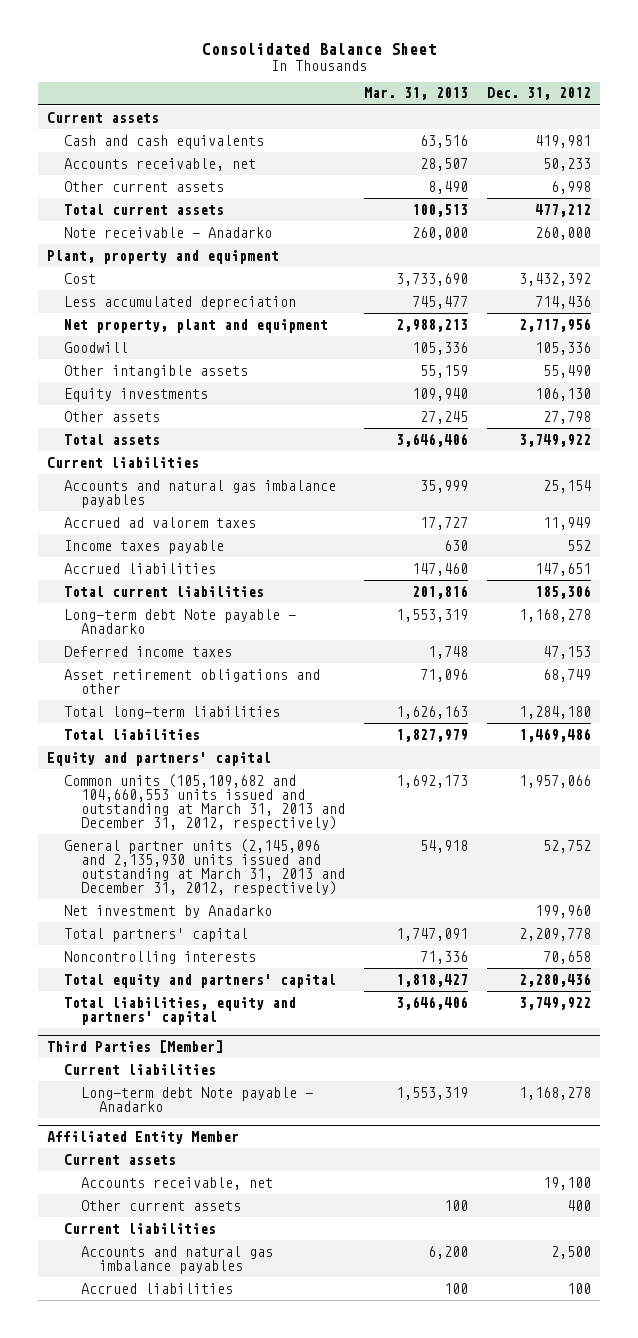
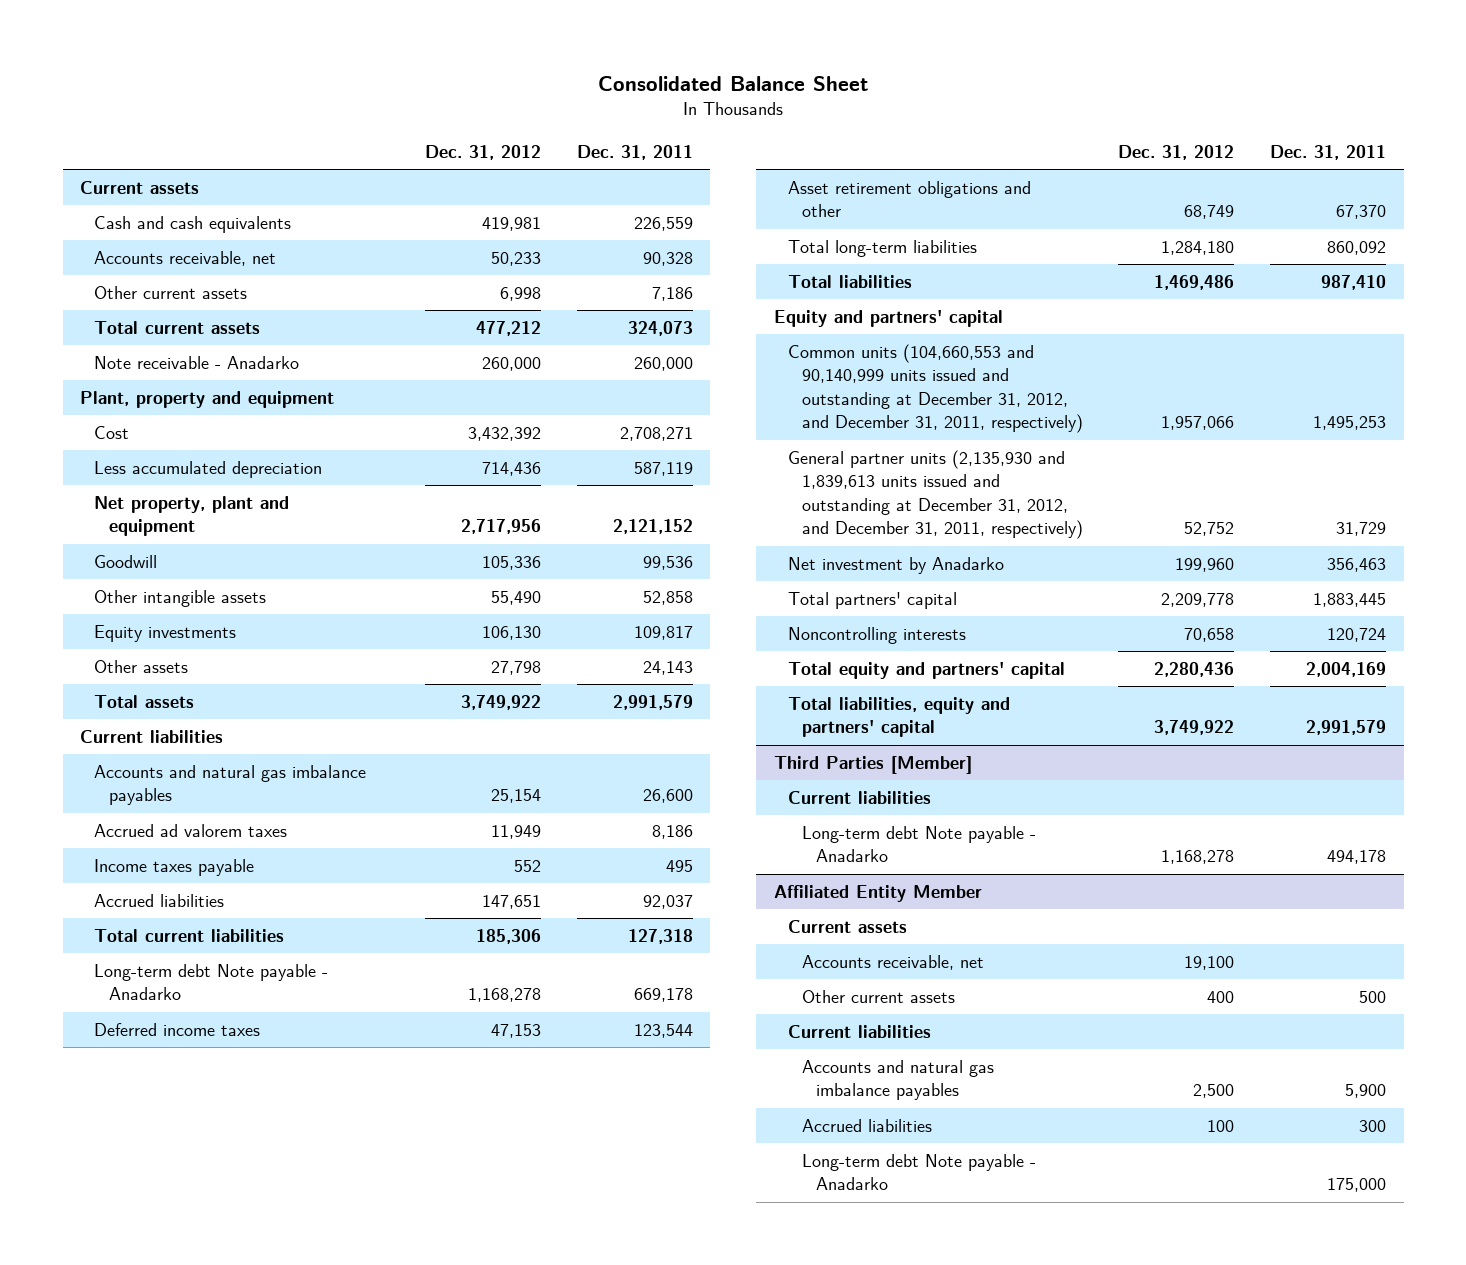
[364,87,469,101] Mar. 31, 2013 -> none
none -> [576,144,693,160] Dec. 31, 2011
[64,773,346,832] Common units (105,109,682 and 104,660,553 units issued and outstanding at March 31, 2013 and December 31, 2012, respectively) -> [787,344,1083,434] Common units (104,660,553 and 90,140,999 units issued and outstanding at December 31, 2012, and December 31, 2011, respectively)
[64,838,346,897] General partner units (2,145,096 and 2,135,930 units issued and outstanding at March 31, 2013 and December 31, 2012, respectively) -> [787,450,1083,540] General partner units (2,135,930 and 1,839,613 units issued and outstanding at December 31, 2012, and December 31, 2011, respectively)
none -> [801,1154,1036,1191] Long-term debt Note payable - Anadarko

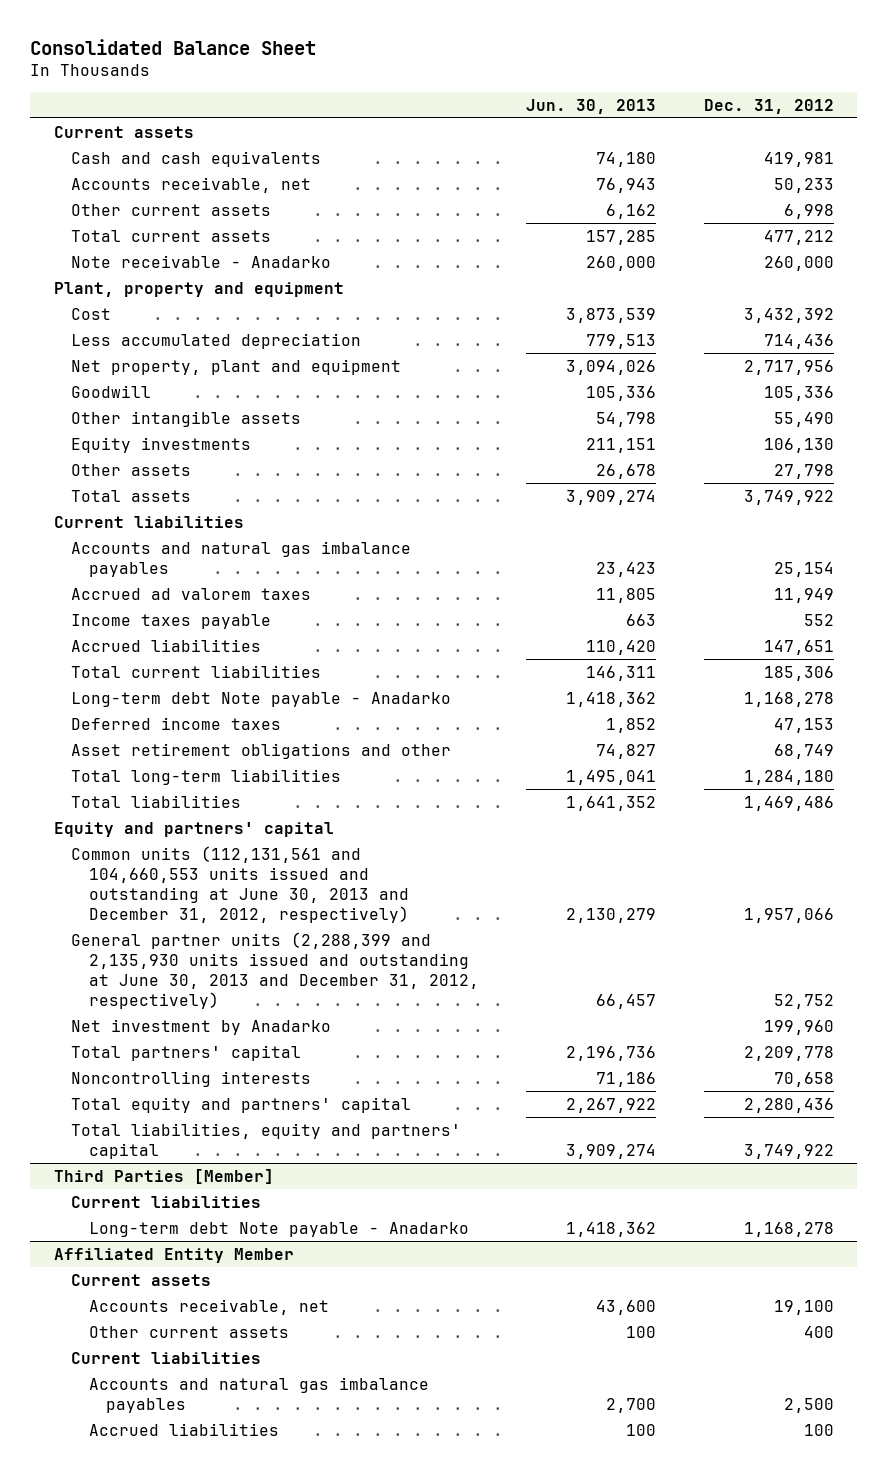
[576,144,693,160] Dec. 31, 2011 -> none
none -> [526,98,657,114] Jun. 30, 2013
[787,344,1083,434] Common units (104,660,553 and 90,140,999 units issued and outstanding at December 31, 2012, and December 31, 2011, respectively) -> [71,845,409,924] Common units (112,131,561 and 104,660,553 units issued and outstanding at June 30, 2013 and December 31, 2012, respectively)
[787,450,1083,540] General partner units (2,135,930 and 1,839,613 units issued and outstanding at December 31, 2012, and December 31, 2011, respectively) -> [71,931,479,1010] General partner units (2,288,399 and 2,135,930 units issued and outstanding at June 30, 2013 and December 31, 2012, respectively)
[801,1154,1036,1191] Long-term debt Note payable - Anadarko -> none

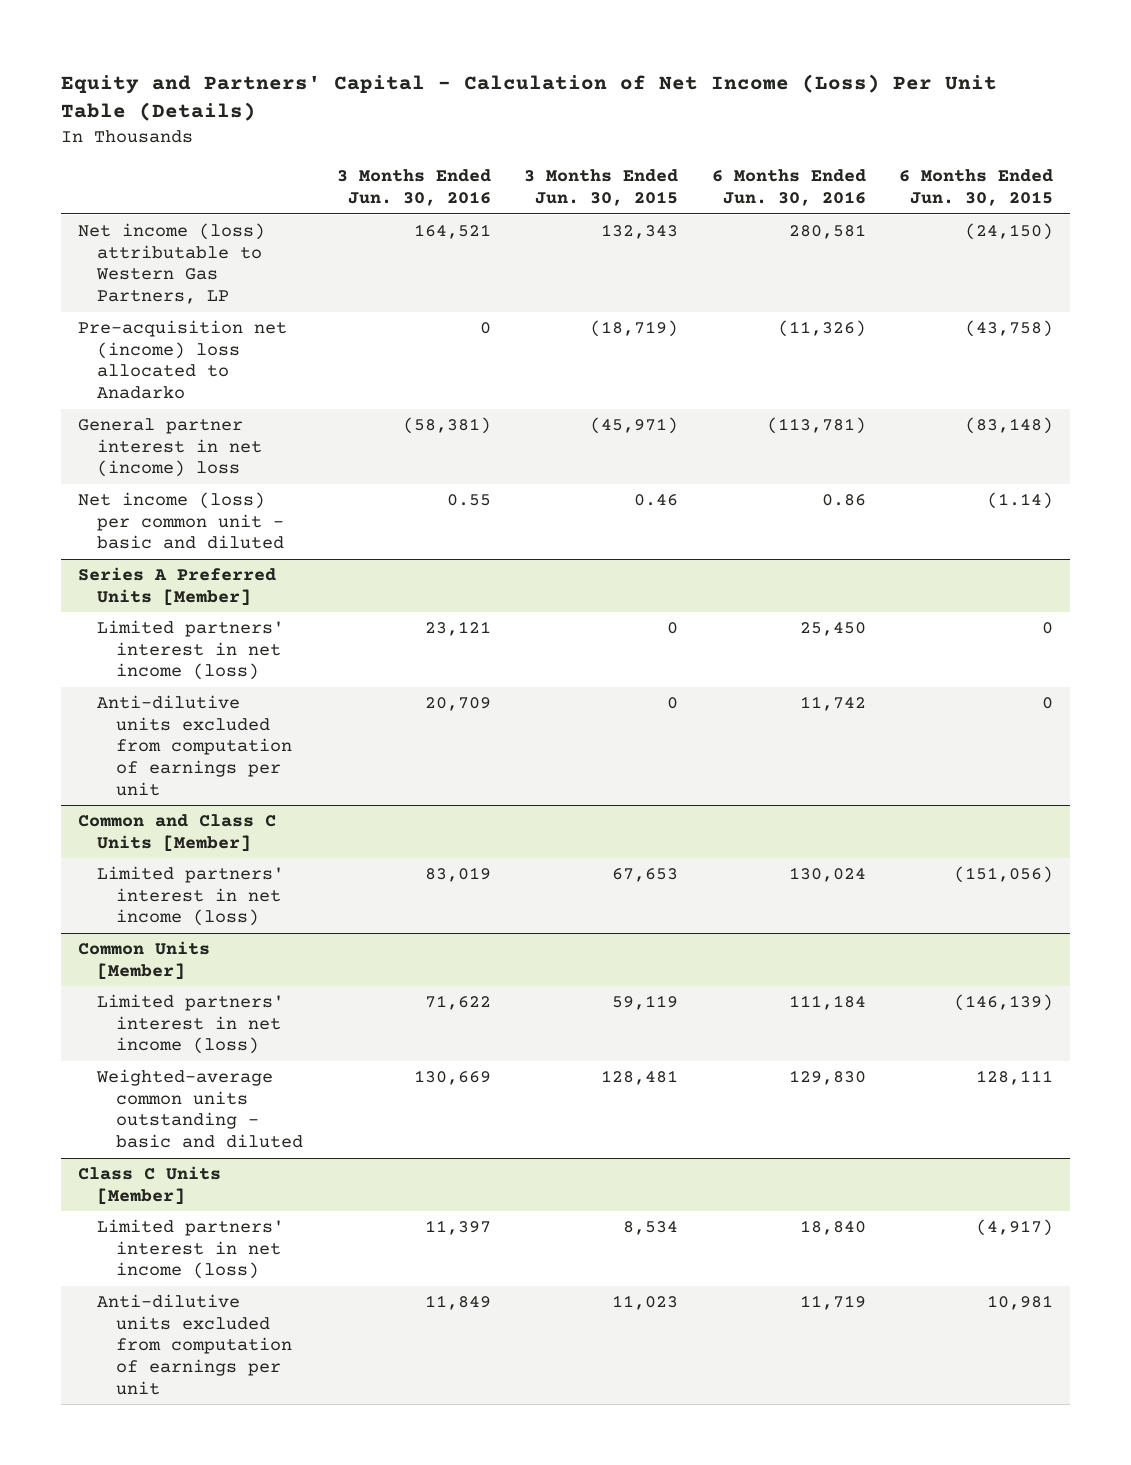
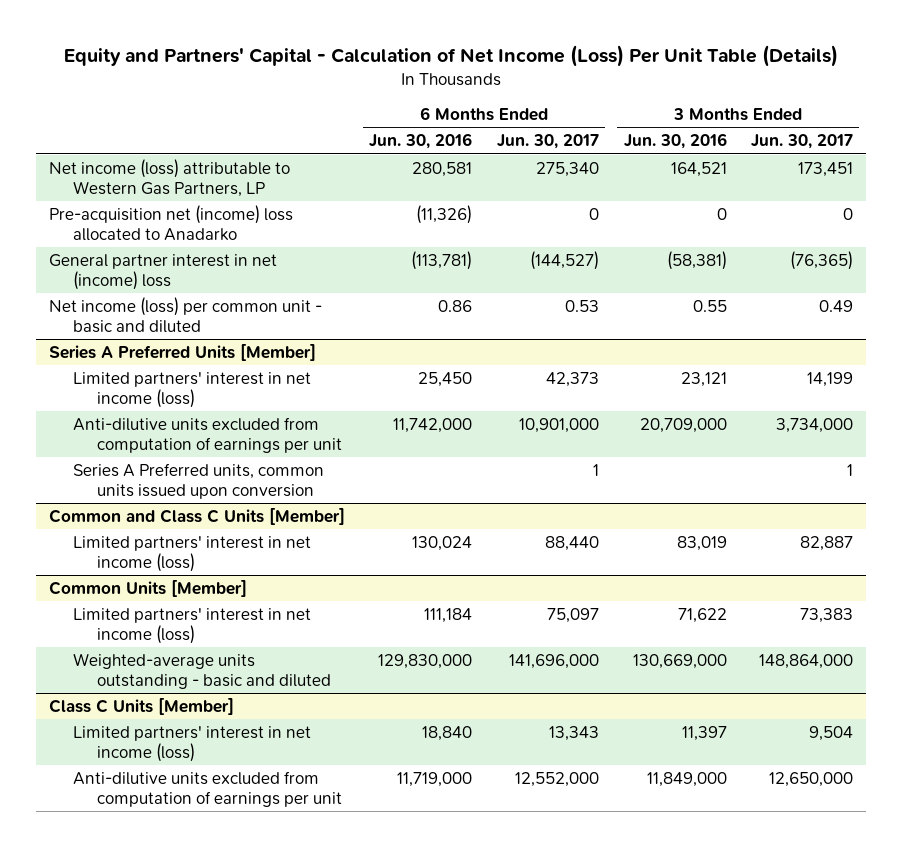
[524,169,679,207] 3 Months Ended Jun. 30, 2015 -> none
[899,169,1054,207] 6 Months Ended Jun. 30, 2015 -> none
none -> [496,134,599,150] Jun. 30, 2017
none -> [751,134,854,150] Jun. 30, 2017
[424,697,491,712] 20,709 -> [639,417,727,433] 20,709,000
[799,696,866,712] 11,742 -> [393,417,473,433] 11,742,000
none -> [72,462,324,499] Series A Preferred units, common units issued upon conversion
[95,1069,304,1149] Weighted-average common units outstanding - basic and diluted -> [72,652,331,689] Weighted-average units outstanding - basic and diluted
[413,1070,491,1086] 130,669 -> [632,653,727,669] 130,669,000
[788,1070,866,1086] 129,830 -> [378,653,473,669] 129,830,000
[424,1295,491,1311] 11,849 -> [646,771,727,787] 11,849,000
[799,1295,866,1311] 11,719 -> [397,771,473,787] 11,719,000

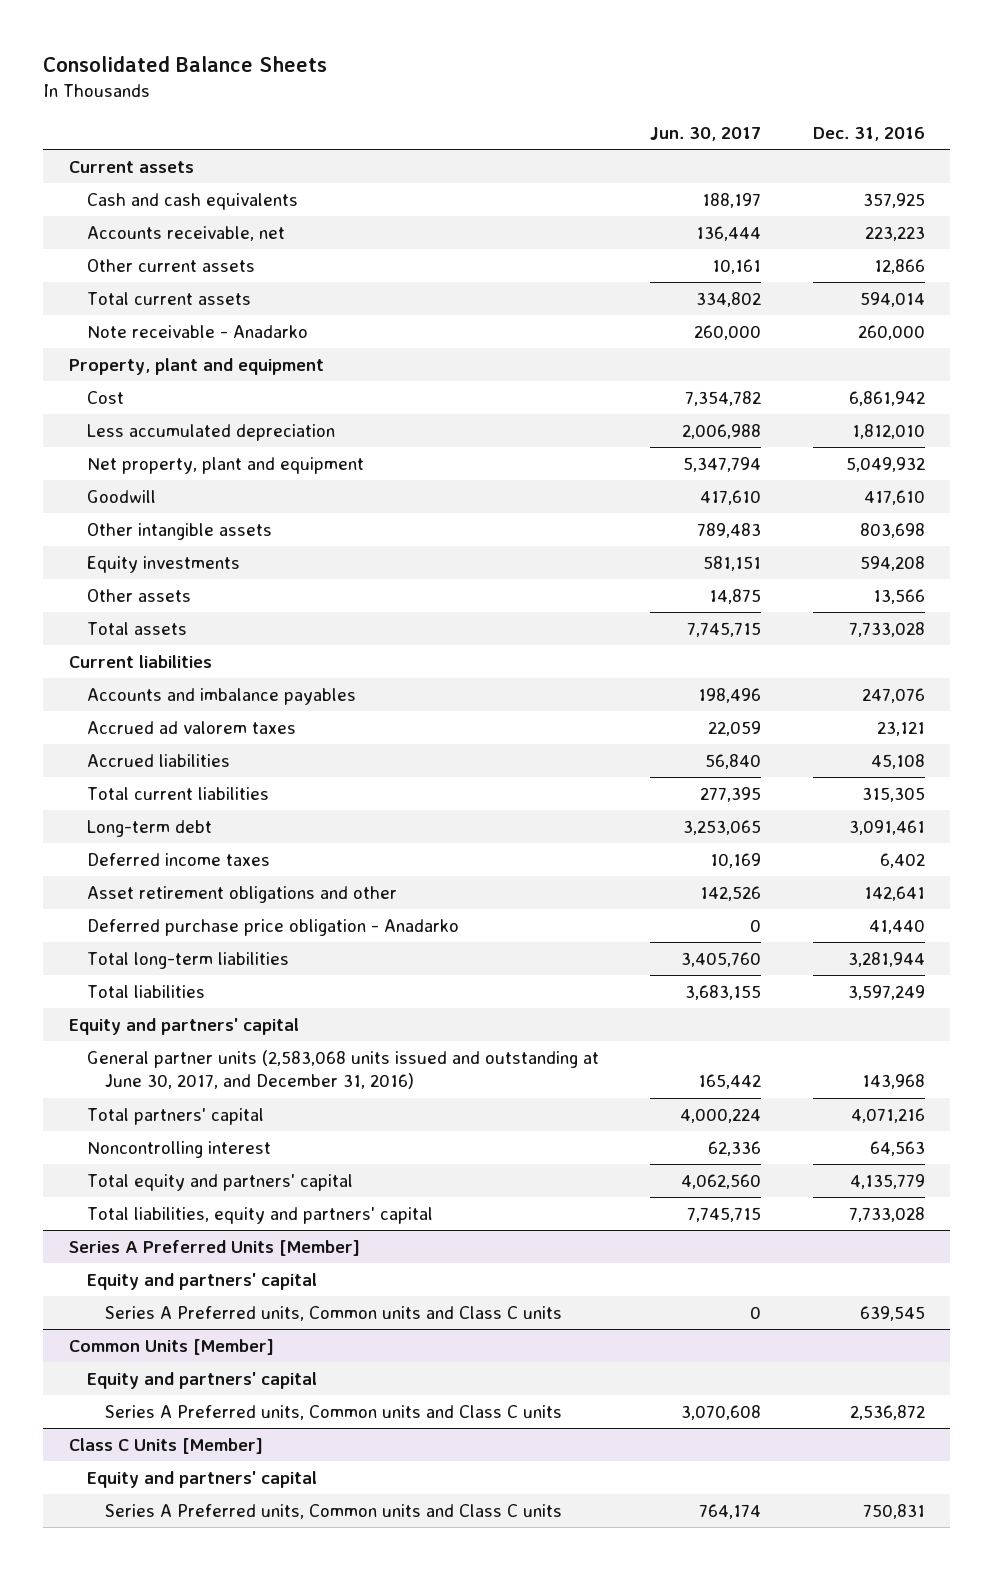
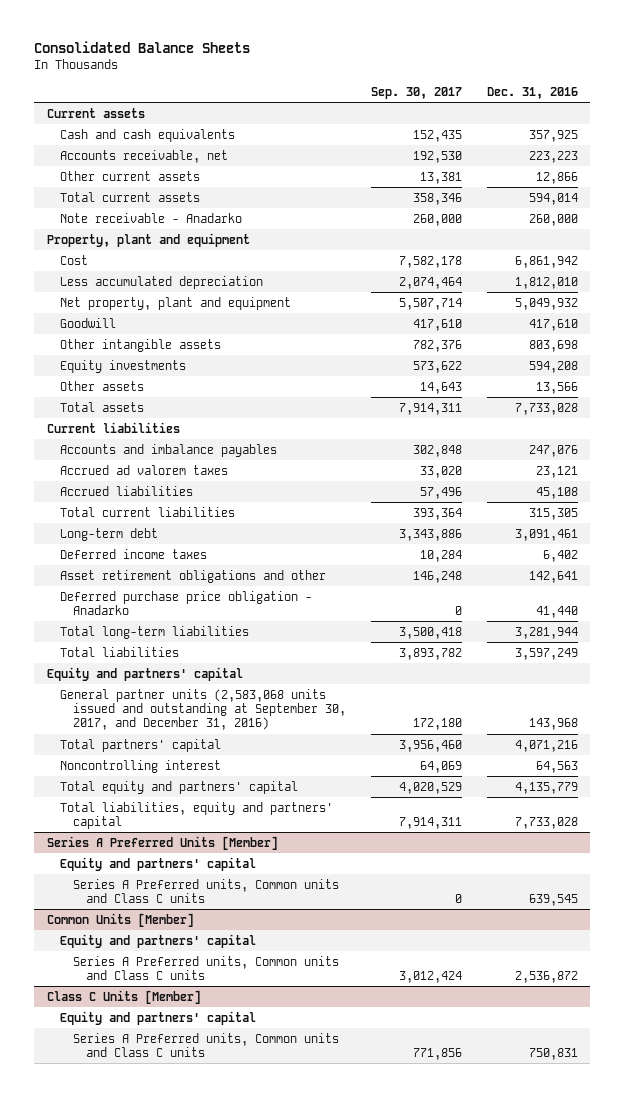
[650,126,762,141] Jun. 30, 2017 -> none
none -> [371,87,463,100] Sep. 30, 2017
[86,1049,599,1090] General partner units (2,583,068 units issued and outstanding at June 30, 2017, and December 31, 2016) -> [60,688,347,731] General partner units (2,583,068 units issued and outstanding at September 30, 2017, and December 31, 2016)

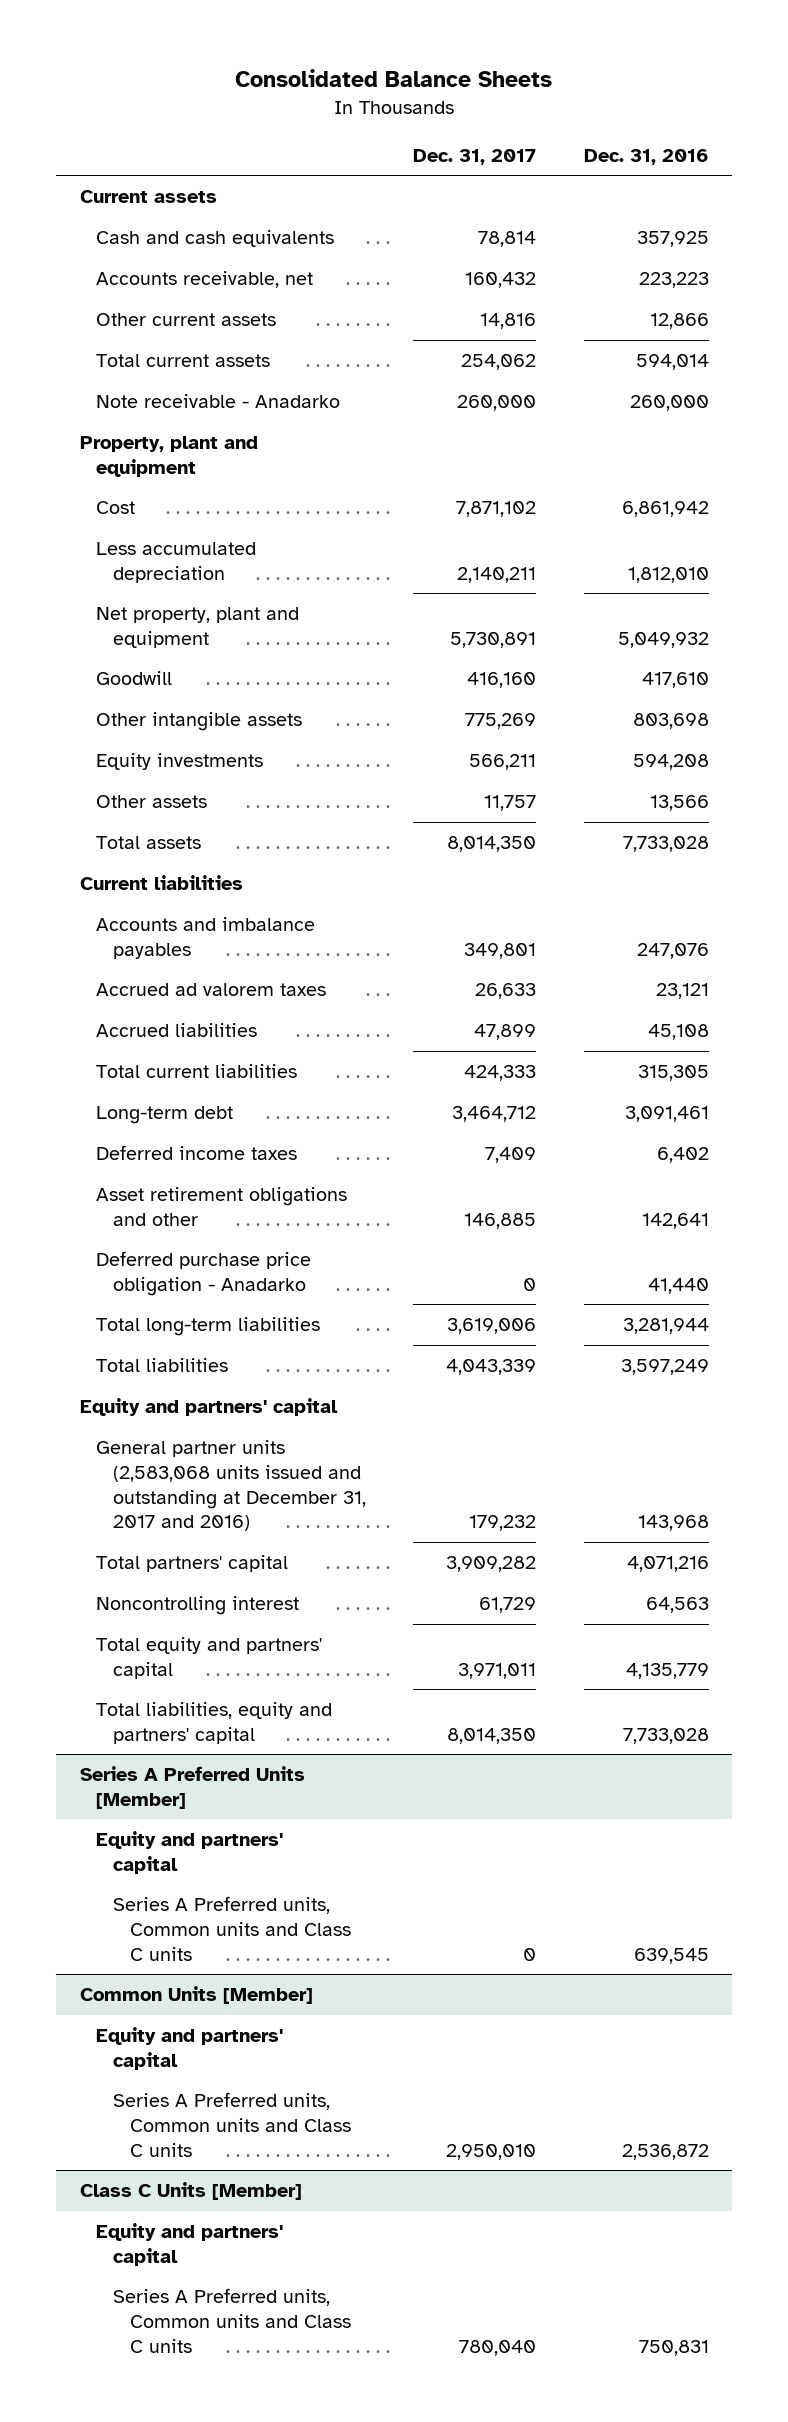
[371,87,463,100] Sep. 30, 2017 -> none
none -> [413,148,537,165] Dec. 31, 2017
[60,688,347,731] General partner units (2,583,068 units issued and outstanding at September 30, 2017, and December 31, 2016) -> [96,1440,367,1532] General partner units (2,583,068 units issued and outstanding at December 31, 2017 and 2016)

